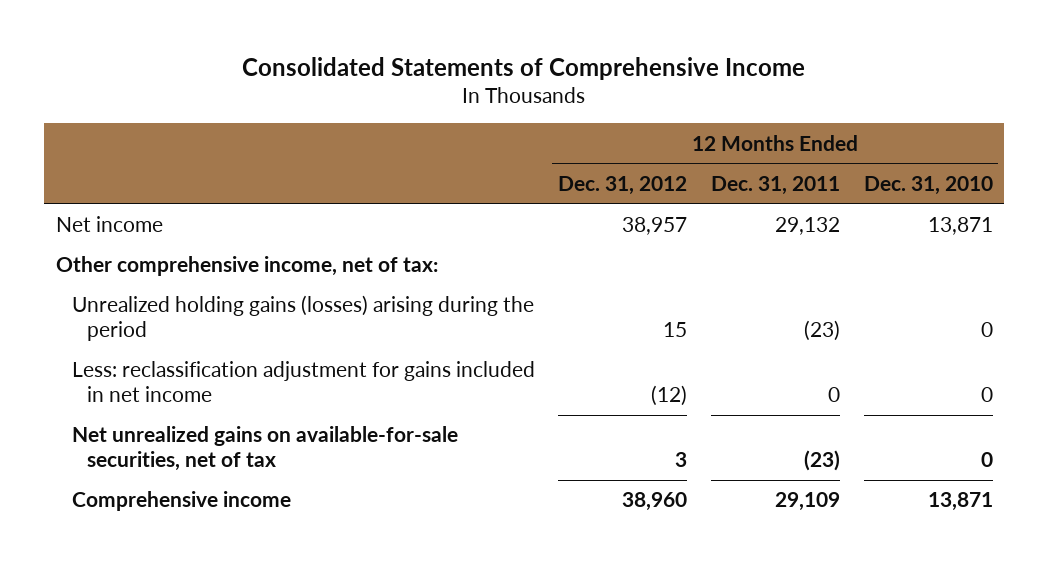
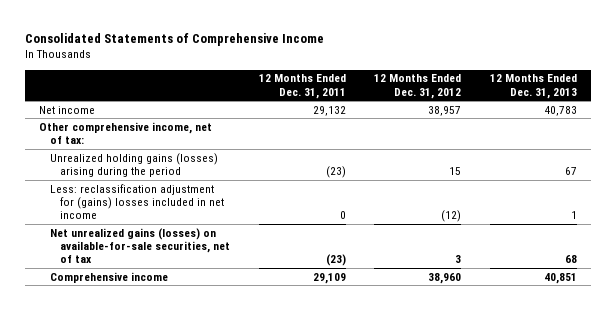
[863,176,993,196] Dec. 31, 2010 -> none
none -> [489,74,577,99] 12 Months Ended Dec. 31, 2013
[71,361,535,403] Less: reclassification adjustment for gains included in net income -> [49,183,225,220] Less: reclassification adjustment for (gains) losses included in net income
[71,426,458,472] Net unrealized gains on available-for-sale securities, net of tax -> [49,227,231,264] Net unrealized gains (losses) on available-for-sale securities, net of tax

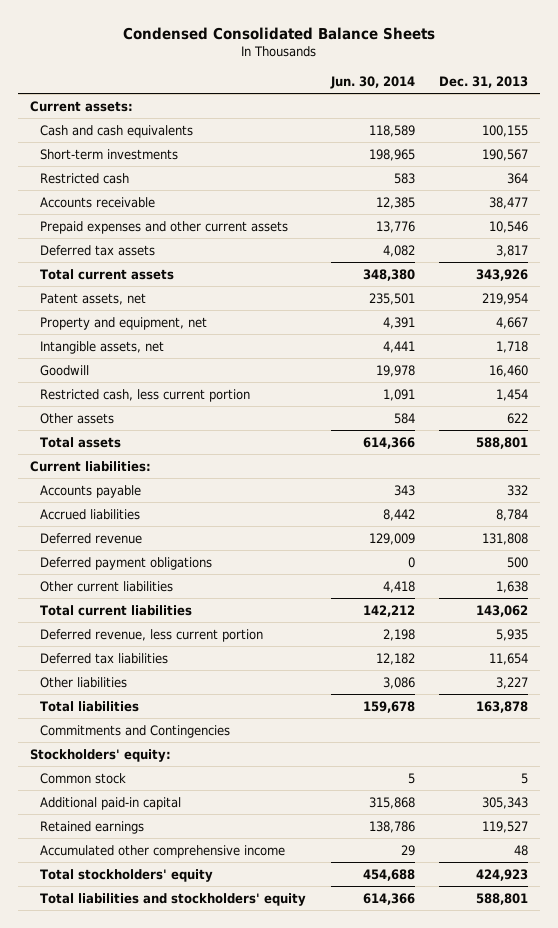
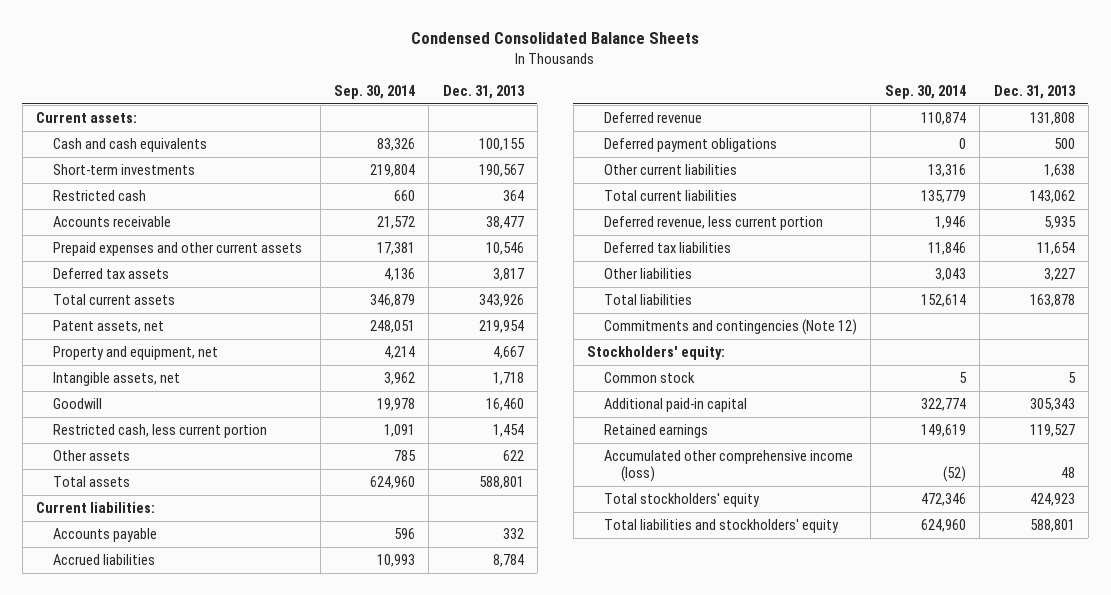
[329,76,415,90] Jun. 30, 2014 -> none
none -> [333,84,415,99] Sep. 30, 2014
[40,724,231,738] Commitments and Contingencies -> [604,318,858,335] Commitments and contingencies (Note 12)
[40,844,286,858] Accumulated other comprehensive income -> [604,449,854,482] Accumulated other comprehensive income (loss)

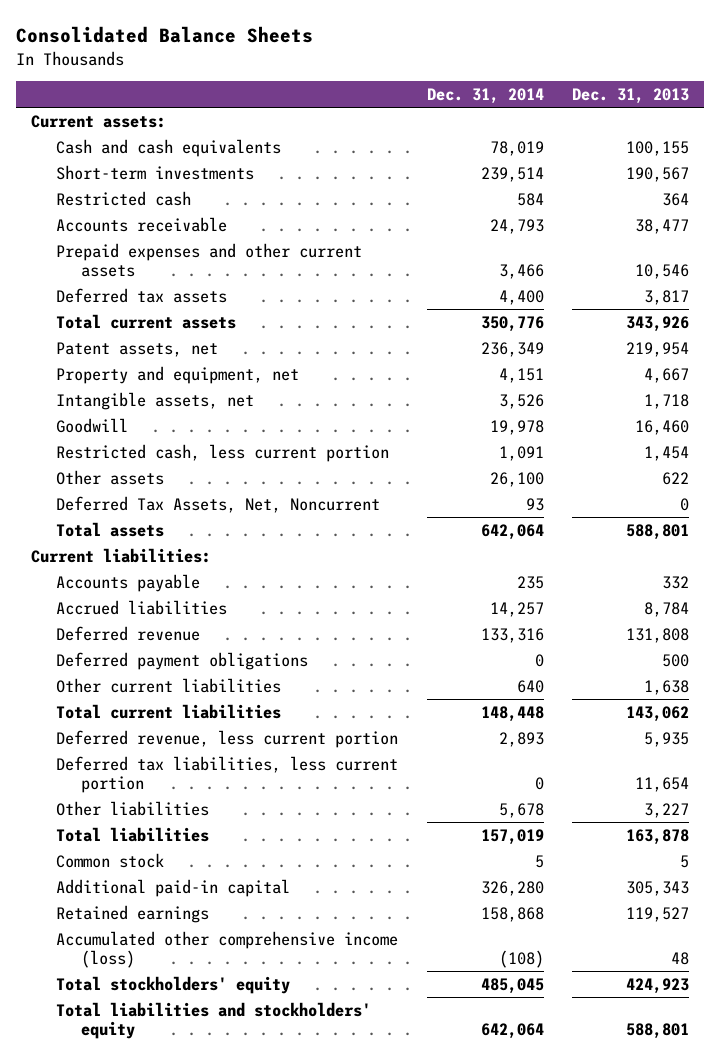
[411,32,700,45] Condensed Consolidated Balance Sheets -> [16,26,314,44] Consolidated Balance Sheets
[333,84,415,99] Sep. 30, 2014 -> none
none -> [426,87,544,104] Dec. 31, 2014
none -> [56,495,381,513] Deferred Tax Assets, Net, Noncurrent
[604,241,732,253] Deferred tax liabilities -> [56,755,399,794] Deferred tax liabilities, less current portion
[604,318,858,335] Commitments and contingencies (Note 12) -> none
[587,345,726,360] Stockholders' equity: -> none

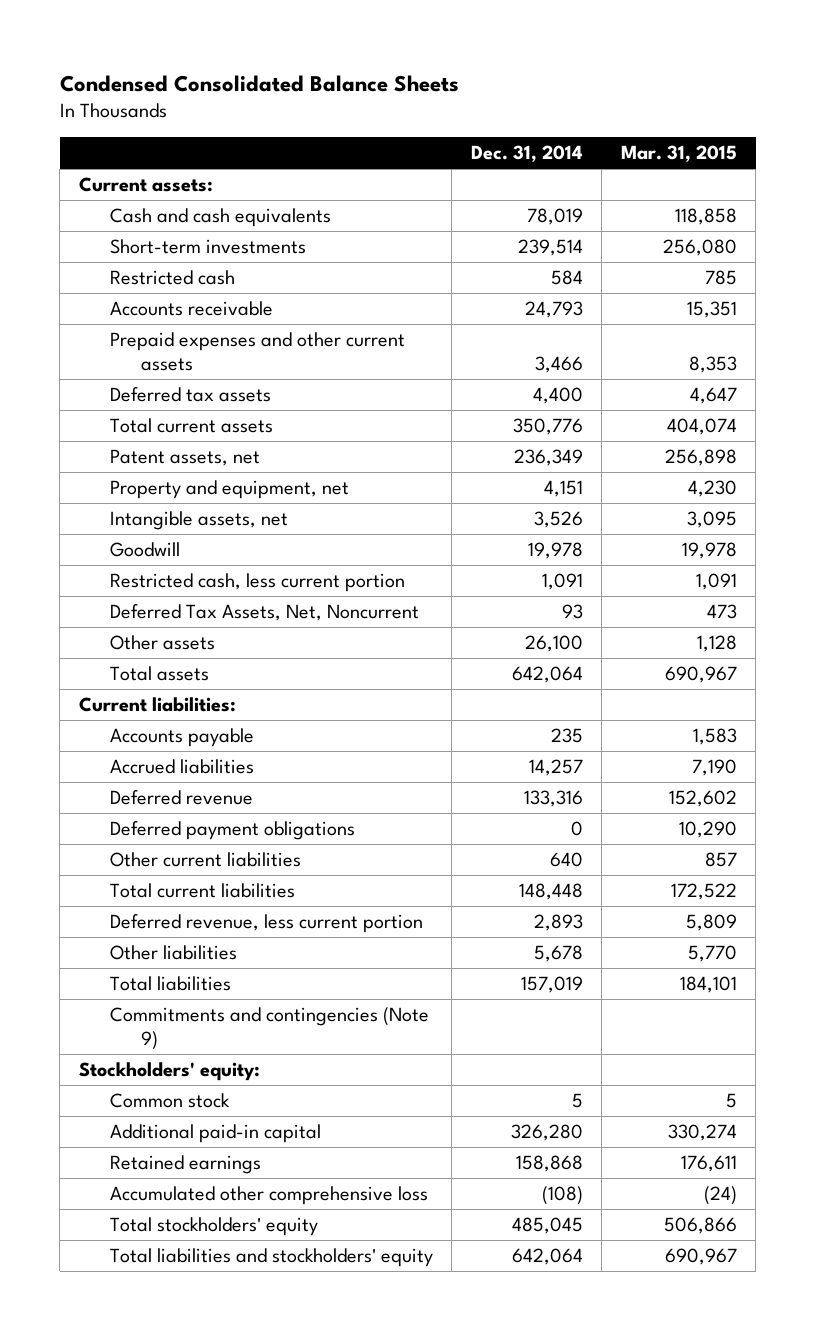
[16,26,314,44] Consolidated Balance Sheets -> [59,74,459,92] Condensed Consolidated Balance Sheets
[572,87,690,104] Dec. 31, 2013 -> none
none -> [620,145,737,163] Mar. 31, 2015
[56,469,165,485] Other assets -> [109,634,215,650] Other assets
[56,755,399,794] Deferred tax liabilities, less current portion -> none
none -> [109,1006,429,1051] Commitments and contingencies (Note 9)
none -> [78,1061,260,1081] Stockholders' equity:
[56,930,399,969] Accumulated other comprehensive income (loss) -> [109,1185,428,1205] Accumulated other comprehensive loss

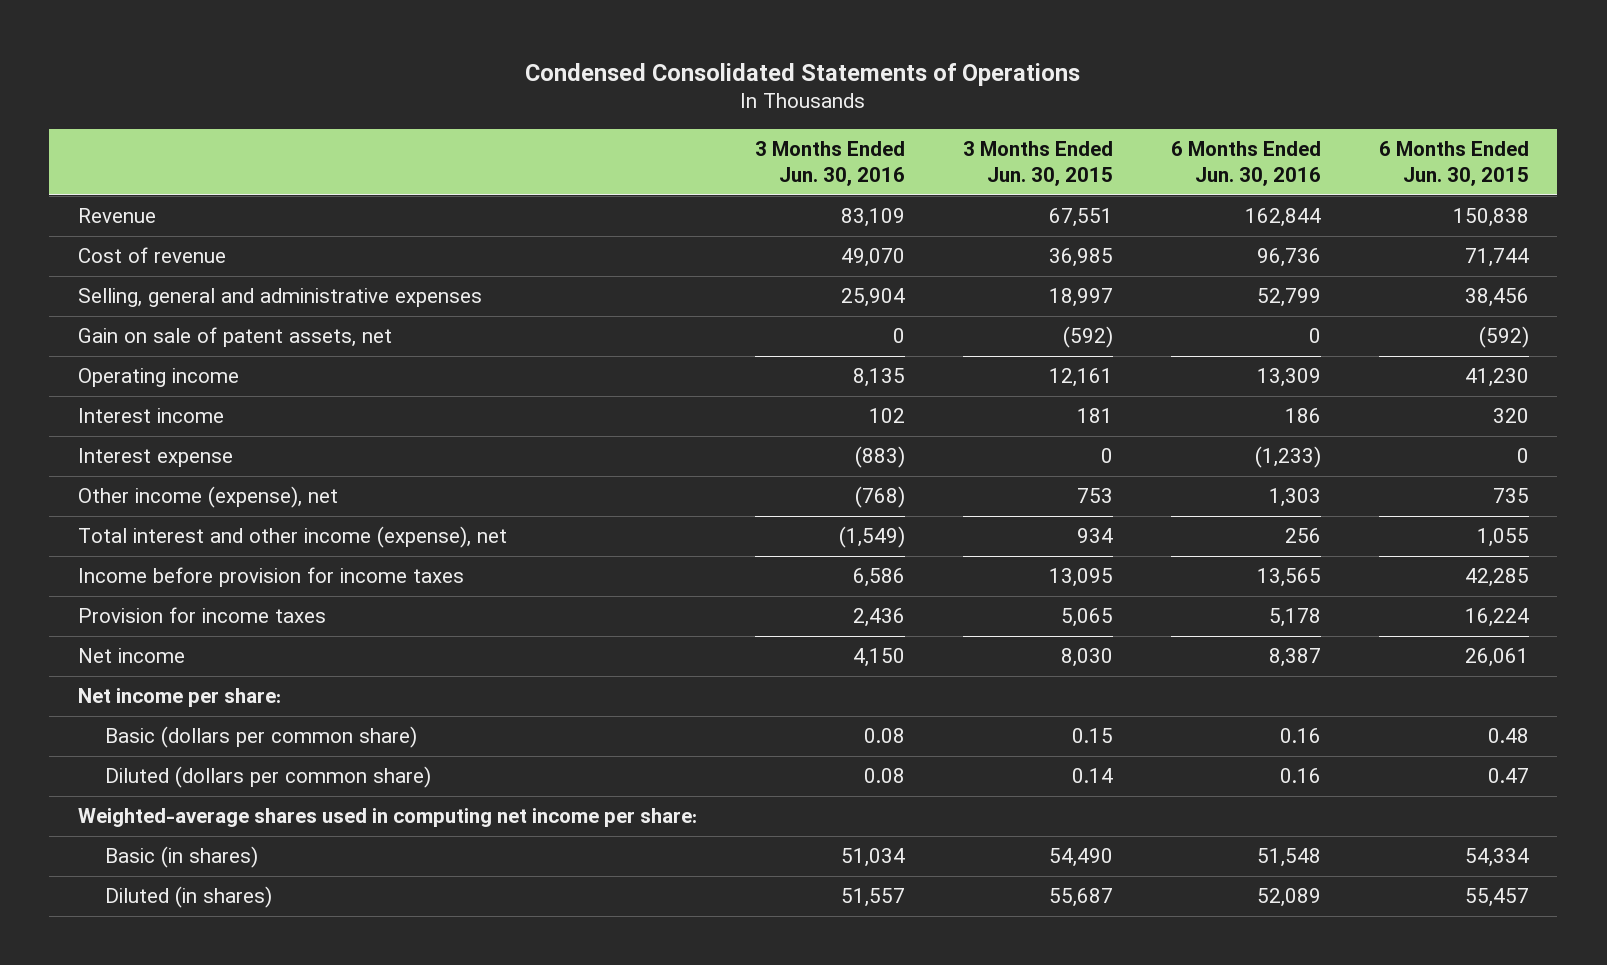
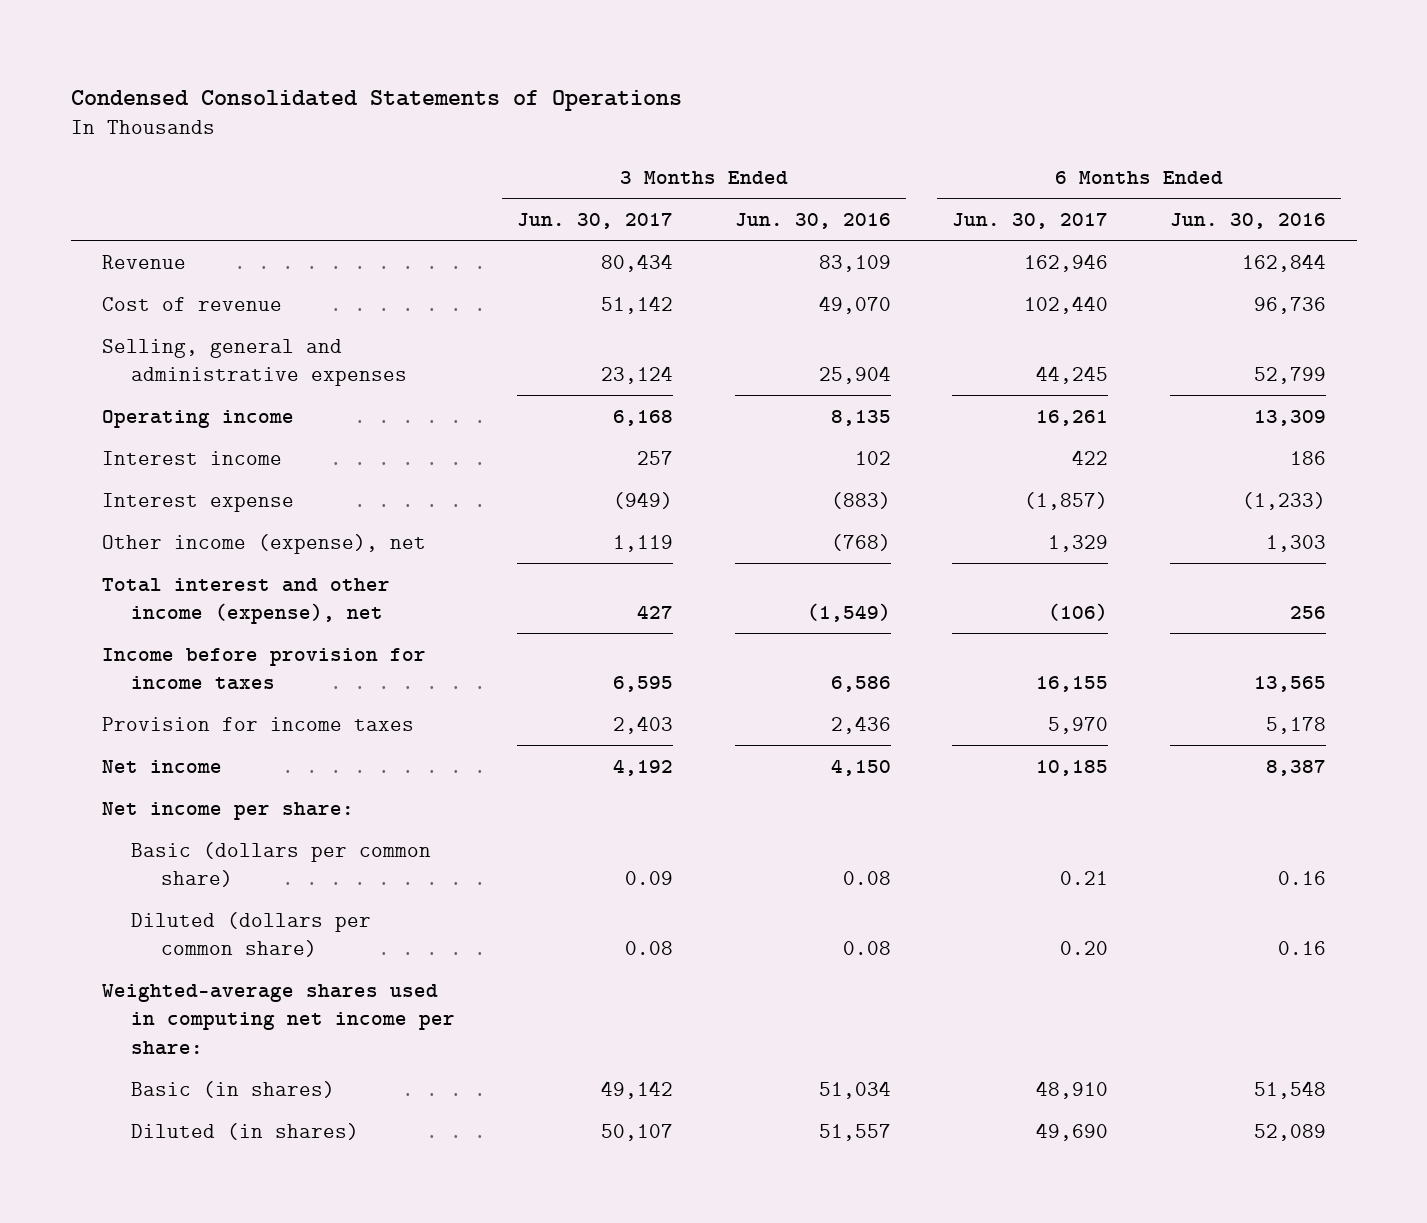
[962,140,1113,186] 3 Months Ended Jun. 30, 2015 -> none
[1378,140,1529,186] 6 Months Ended Jun. 30, 2015 -> none
none -> [517,212,674,229] Jun. 30, 2017
none -> [952,212,1109,229] Jun. 30, 2017
[78,327,393,348] Gain on sale of patent assets, net -> none

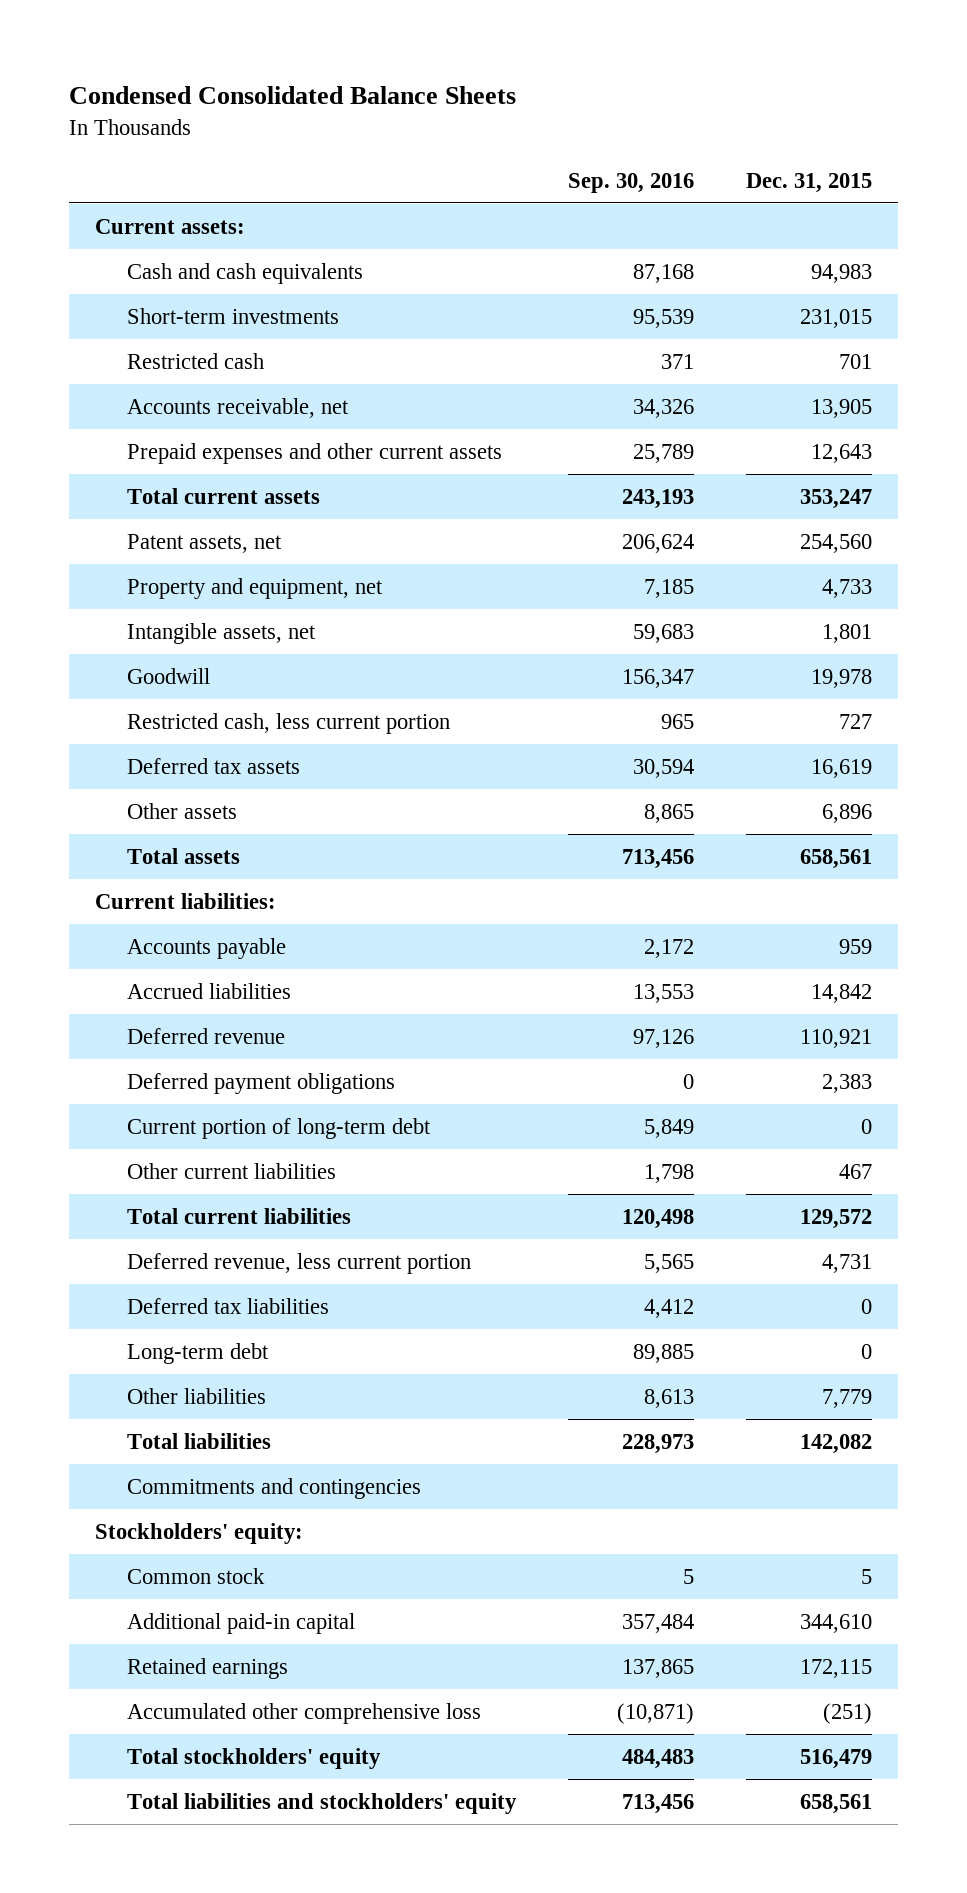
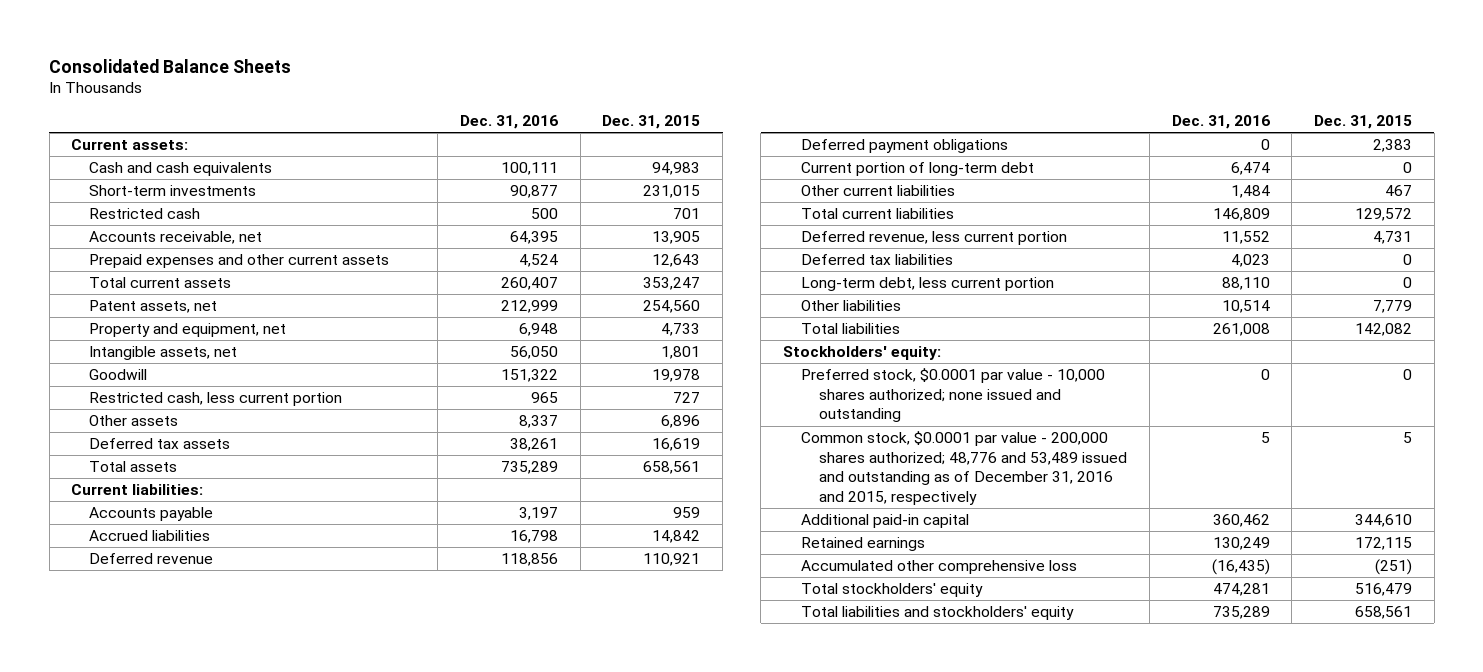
[69,86,517,105] Condensed Consolidated Balance Sheets -> [49,58,292,73] Consolidated Balance Sheets
[567,172,694,193] Sep. 30, 2016 -> none
none -> [460,114,559,129] Dec. 31, 2016
[126,758,300,775] Deferred tax assets -> [89,438,231,450] Deferred tax assets
[126,1343,269,1365] Long-term debt -> [801,277,1055,292] Long-term debt, less current portion
[126,1478,421,1500] Commitments and contingencies -> none
none -> [801,368,1106,423] Preferred stock, $0.0001 par value - 10,000 shares authorized; none issued and outstanding
[126,1568,265,1585] Common stock -> [801,431,1128,506] Common stock, $0.0001 par value - 200,000 shares authorized; 48,776 and 53,489 issued and outstanding as of December 31, 2016 and 2015, respectively

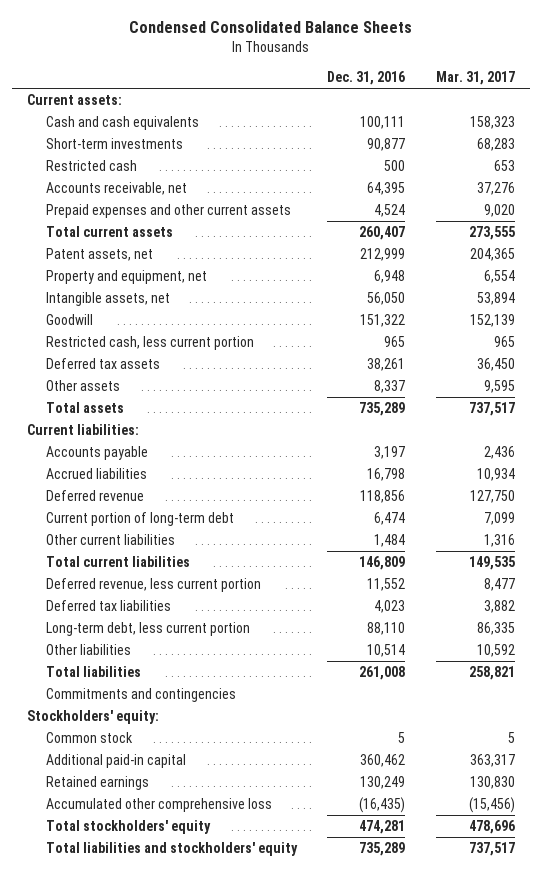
[49,58,292,73] Consolidated Balance Sheets -> [128,21,412,34] Condensed Consolidated Balance Sheets
[602,114,701,129] Dec. 31, 2015 -> none
none -> [435,71,515,86] Mar. 31, 2017
[89,415,179,427] Other assets -> [46,380,121,392] Other assets
[801,139,1009,154] Deferred payment obligations -> none
none -> [46,688,237,703] Commitments and contingencies
[801,368,1106,423] Preferred stock, $0.0001 par value - 10,000 shares authorized; none issued and outstanding -> none
[801,431,1128,506] Common stock, $0.0001 par value - 200,000 shares authorized; 48,776 and 53,489 issued and outstanding as of December 31, 2016 and 2015, respectively -> [46,732,134,744] Common stock

